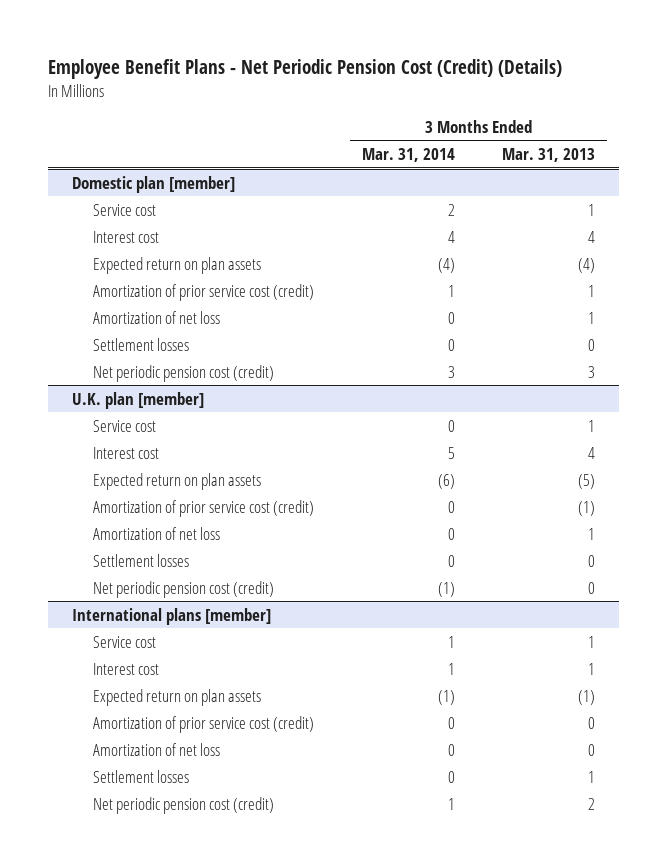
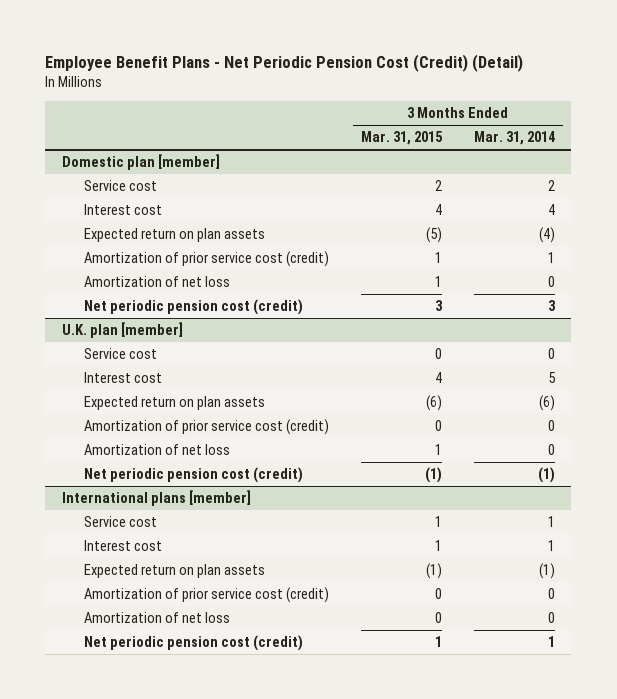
[48,59,563,80] Employee Benefit Plans - Net Periodic Pension Cost (Credit) (Details) -> [45,53,524,72] Employee Benefit Plans - Net Periodic Pension Cost (Credit) (Detail)
[502,148,596,163] Mar. 31, 2013 -> none
none -> [361,131,444,146] Mar. 31, 2015
[93,337,190,351] Settlement losses -> none
[93,553,190,567] Settlement losses -> none
[93,769,190,783] Settlement losses -> none

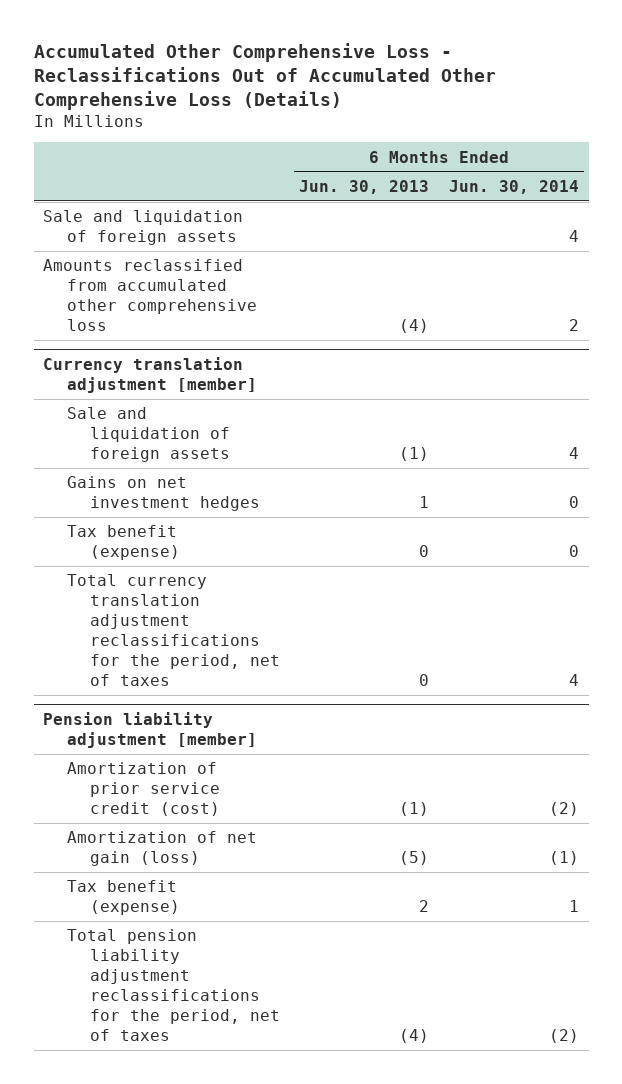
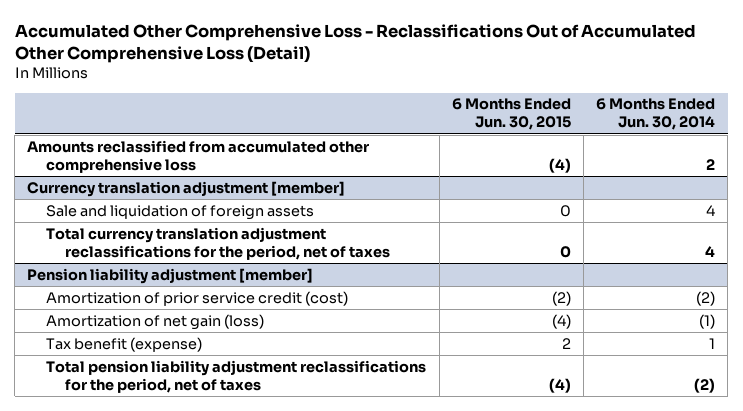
[33,42,496,110] Accumulated Other Comprehensive Loss - Reclassifications Out of Accumulated Other Comprehensive Loss (Details) -> [14,23,696,64] Accumulated Other Comprehensive Loss - Reclassifications Out of Accumulated Other Comprehensive Loss (Detail)
[299,179,430,194] Jun. 30, 2013 -> none
none -> [451,98,571,131] 6 Months Ended Jun. 30, 2015
[43,210,244,246] Sale and liquidation of foreign assets -> none
[66,476,260,512] Gains on net investment hedges -> none
[66,525,180,561] Tax benefit (expense) -> none

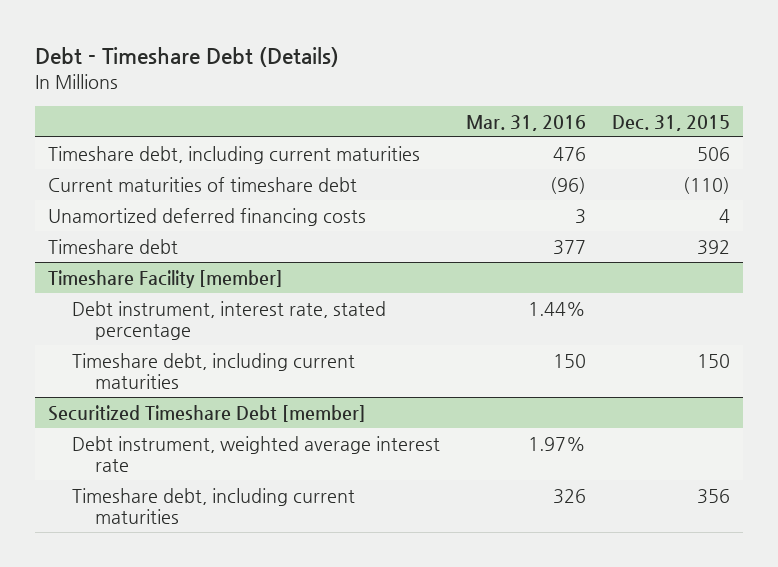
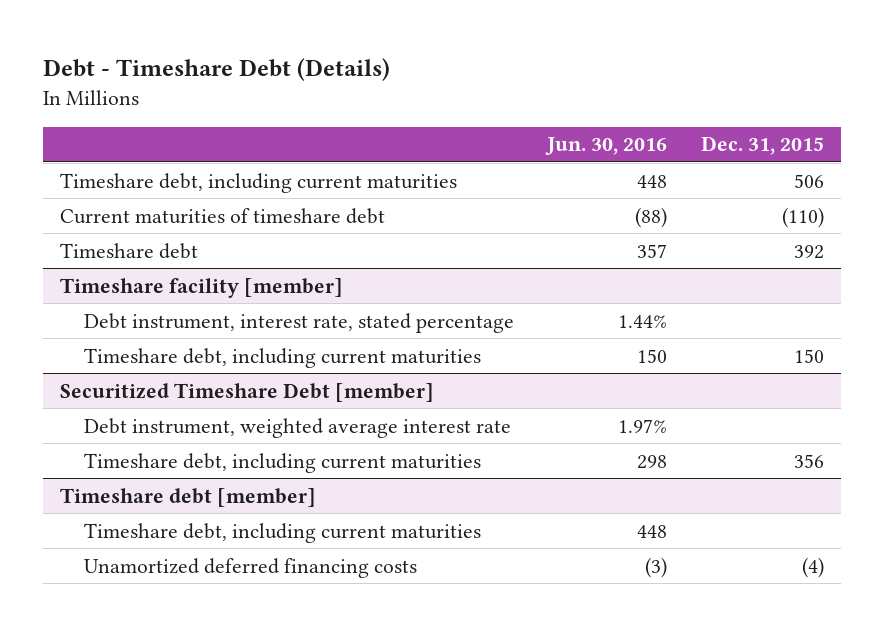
[465,114,586,131] Mar. 31, 2016 -> none
none -> [545,137,668,156] Jun. 30, 2016
[48,207,367,226] Unamortized deferred financing costs -> none
[48,269,284,288] Timeshare Facility [member] -> [60,277,344,298] Timeshare facility [member]
none -> [60,487,317,507] Timeshare debt [member]
none -> [83,522,481,543] Timeshare debt, including current maturities
none -> [83,557,417,578] Unamortized deferred financing costs

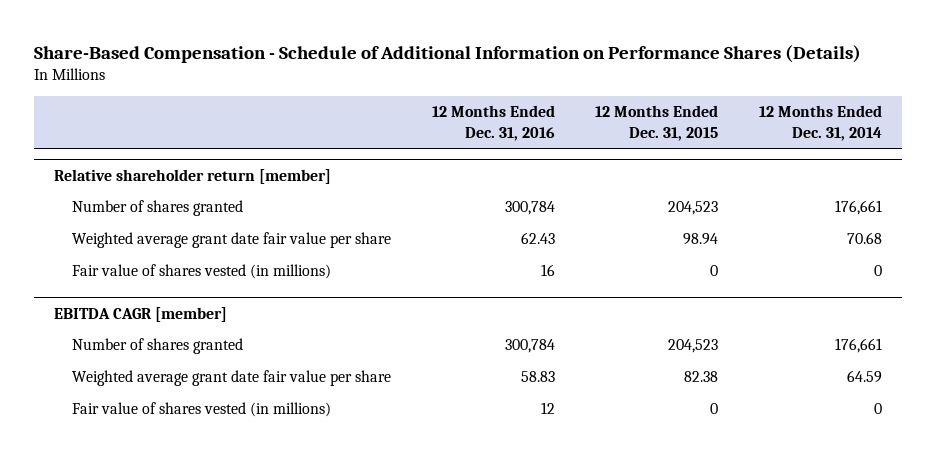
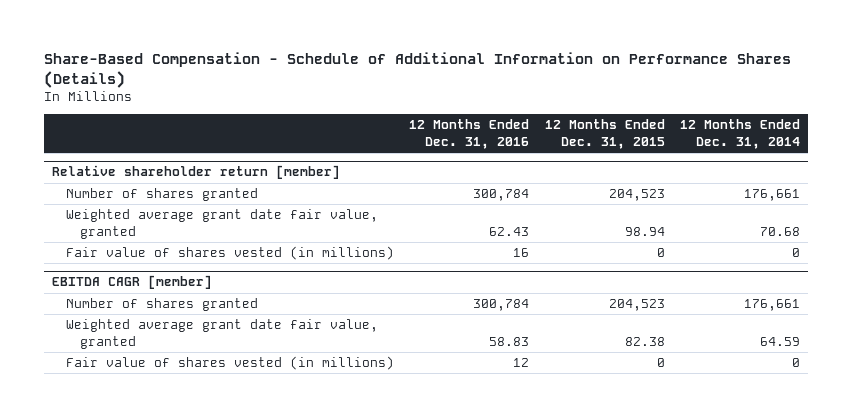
[72,232,392,249] Weighted average grant date fair value per share -> [65,209,378,239] Weighted average grant date fair value, granted
[72,370,392,387] Weighted average grant date fair value per share -> [65,319,378,349] Weighted average grant date fair value, granted

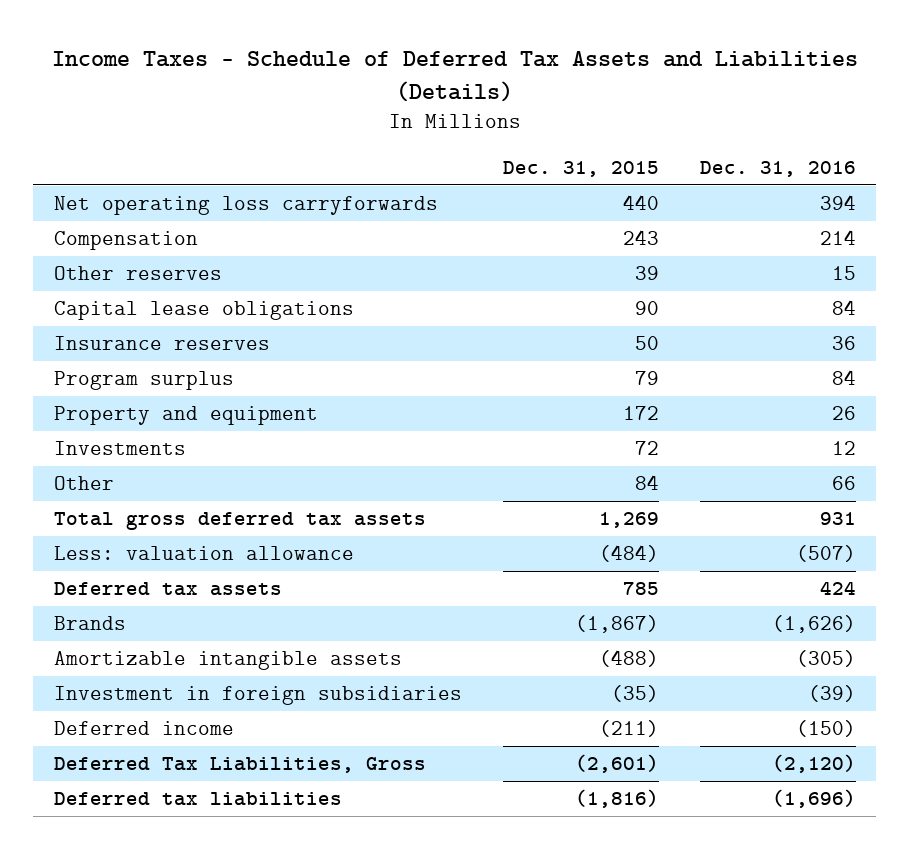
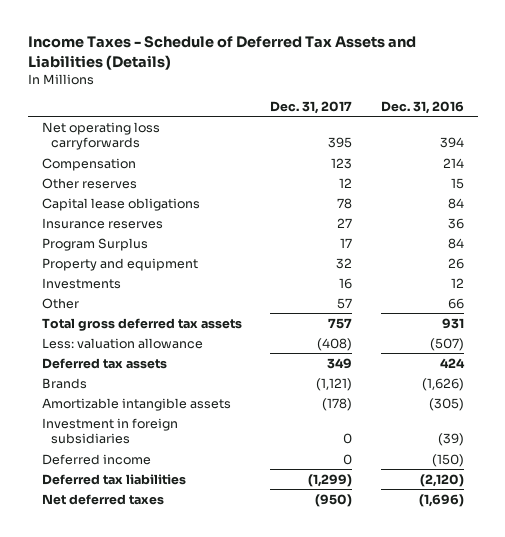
[502,160,659,177] Dec. 31, 2015 -> none
none -> [270,100,353,114] Dec. 31, 2017
[53,371,234,391] Program surplus -> [41,237,148,251] Program Surplus
[53,757,426,774] Deferred Tax Liabilities, Gross -> [41,473,186,485] Deferred tax liabilities
[53,792,342,807] Deferred tax liabilities -> [41,493,164,505] Net deferred taxes

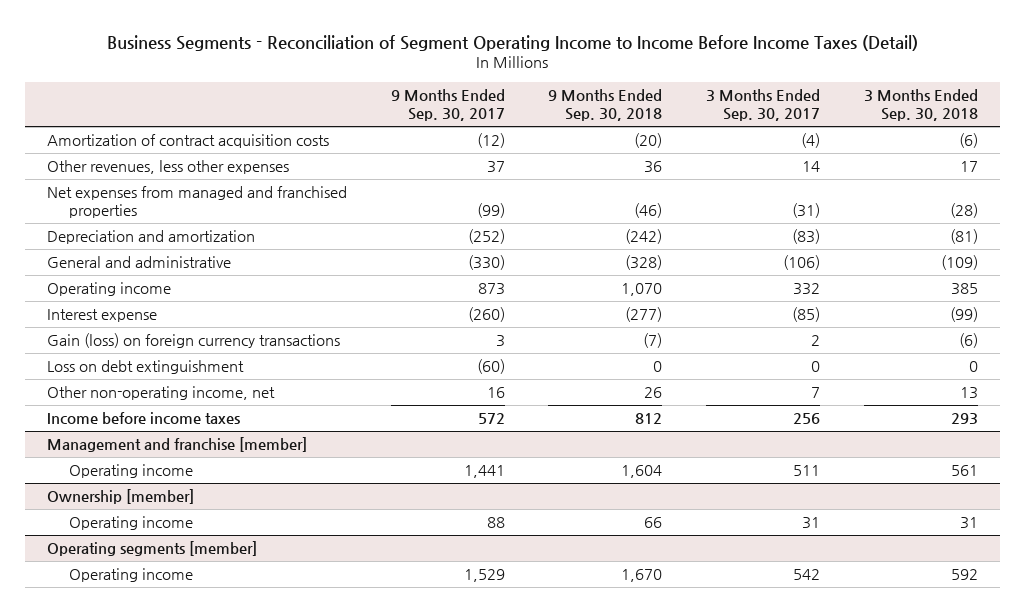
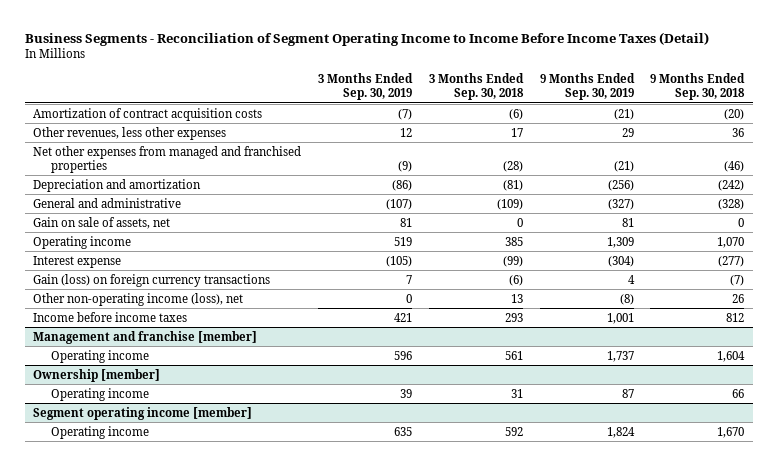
[390,89,505,122] 9 Months Ended Sep. 30, 2017 -> none
[705,89,820,122] 3 Months Ended Sep. 30, 2017 -> none
none -> [318,73,414,101] 3 Months Ended Sep. 30, 2019
none -> [539,73,635,101] 9 Months Ended Sep. 30, 2019
[46,186,347,218] Net expenses from managed and franchised properties -> [33,145,302,173] Net other expenses from managed and franchised properties
none -> [33,216,171,229] Gain on sale of assets, net
[46,360,244,375] Loss on debt extinguishment -> none
[46,386,275,401] Other non-operating income, net -> [33,292,244,306] Other non-operating income (loss), net
[46,541,257,557] Operating segments [member] -> [33,406,253,420] Segment operating income [member]

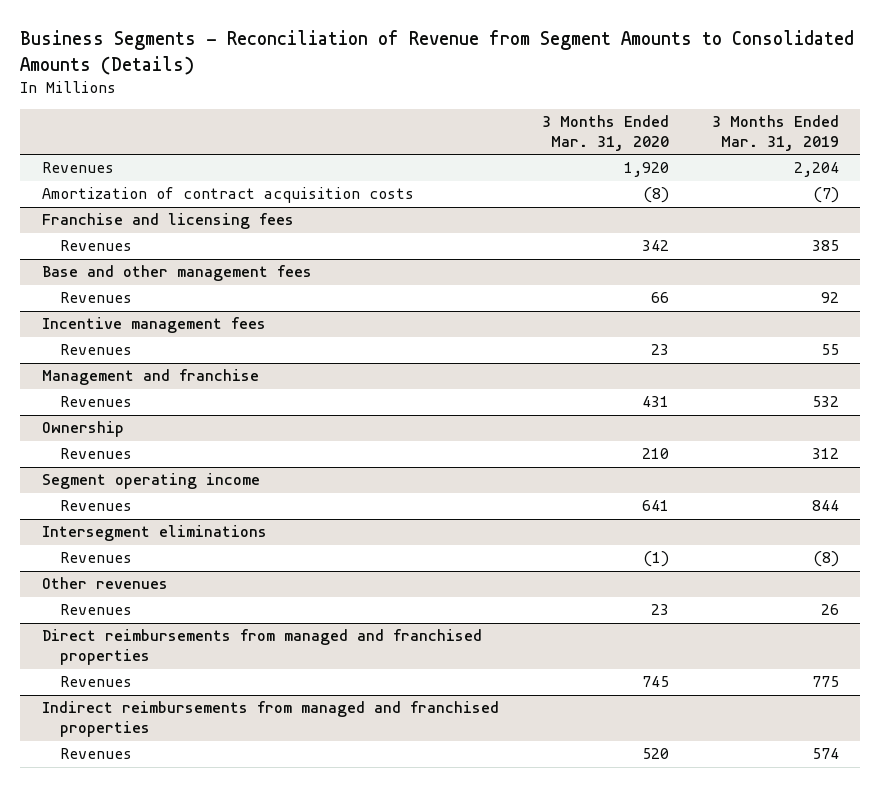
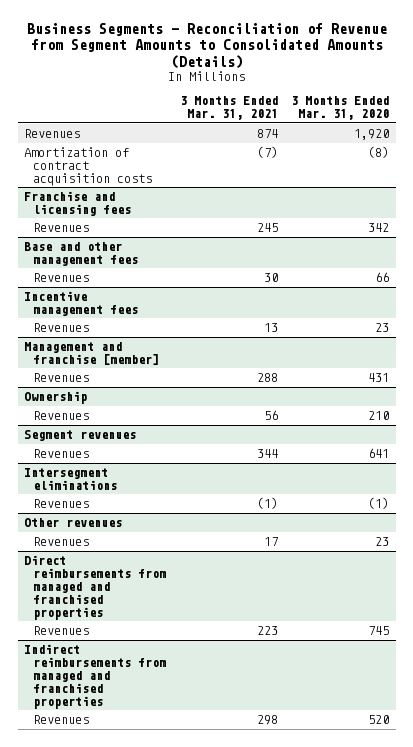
[711,115,839,152] 3 Months Ended Mar. 31, 2019 -> none
none -> [179,96,278,121] 3 Months Ended Mar. 31, 2021
[41,369,259,386] Management and franchise -> [24,342,160,366] Management and franchise [member]
[41,473,260,490] Segment operating income -> [24,430,137,442] Segment revenues

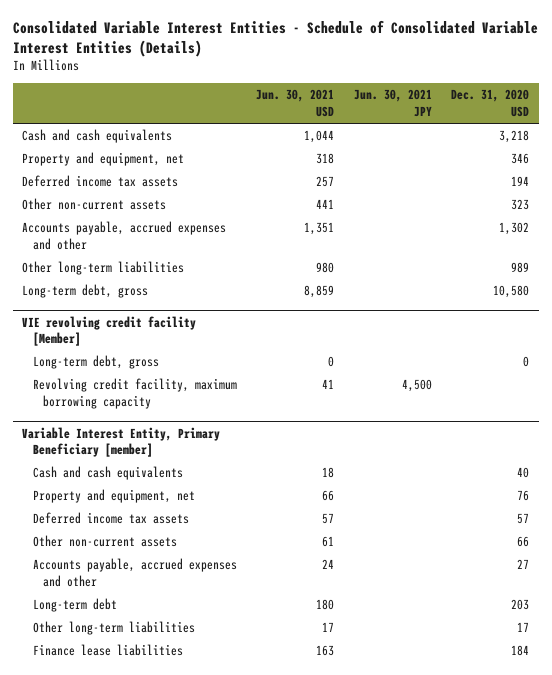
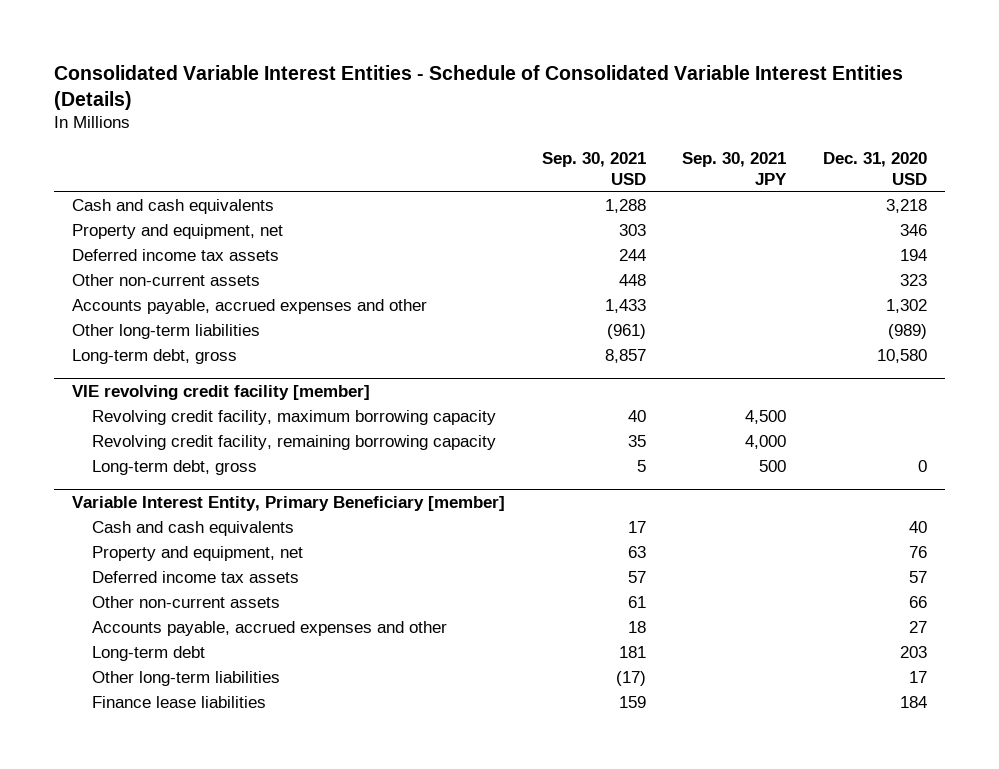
[256,89,335,117] Jun. 30, 2021 USD -> none
[353,89,432,117] Jun. 30, 2021 JPY -> none
none -> [541,151,646,185] Sep. 30, 2021 USD
none -> [682,151,788,185] Sep. 30, 2021 JPY
[511,262,530,274] 989 -> [887,324,927,340] (989)
[32,355,159,370] Long-term debt, gross -> none
[22,315,197,347] VIE revolving credit facility [Member] -> [72,384,371,400] VIE revolving credit facility [member]
none -> [91,435,496,451] Revolving credit facility, remaining borrowing capacity
none -> [91,460,257,476] Long-term debt, gross

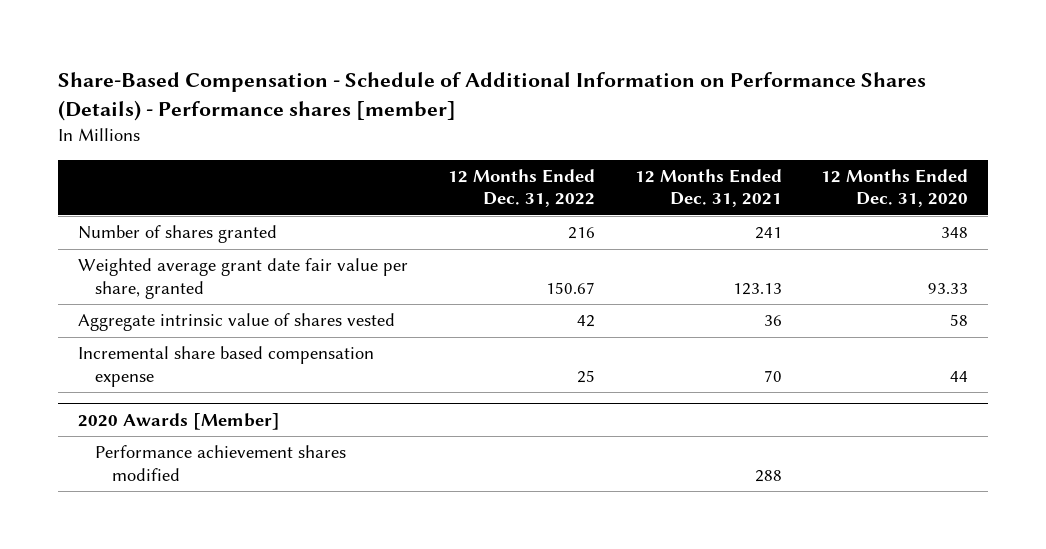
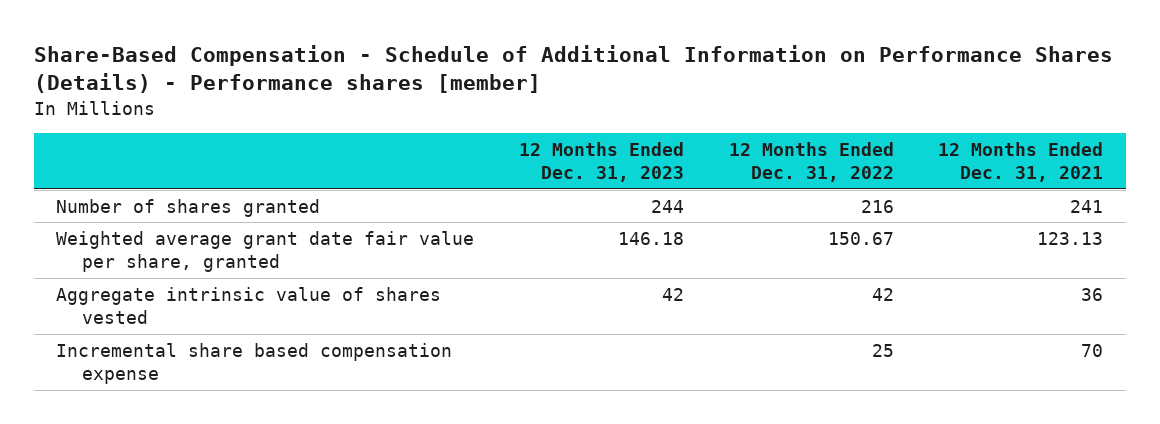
[821,168,969,208] 12 Months Ended Dec. 31, 2020 -> none
none -> [519,141,685,183] 12 Months Ended Dec. 31, 2023
[78,412,281,430] 2020 Awards [Member] -> none
[95,445,347,481] Performance achievement shares modified -> none

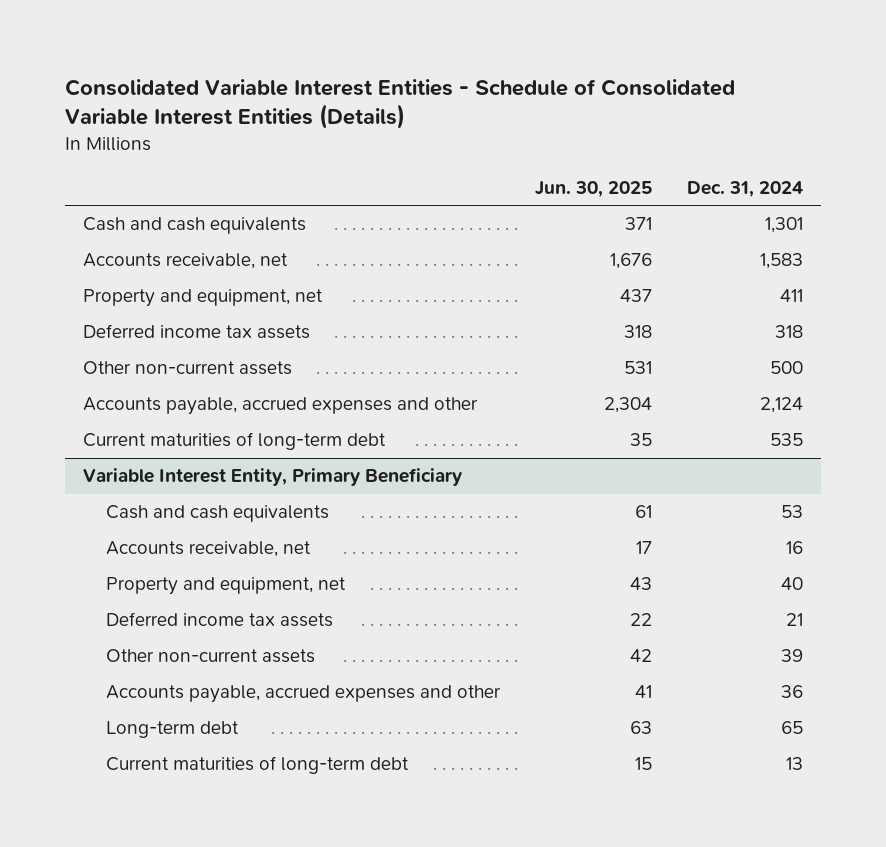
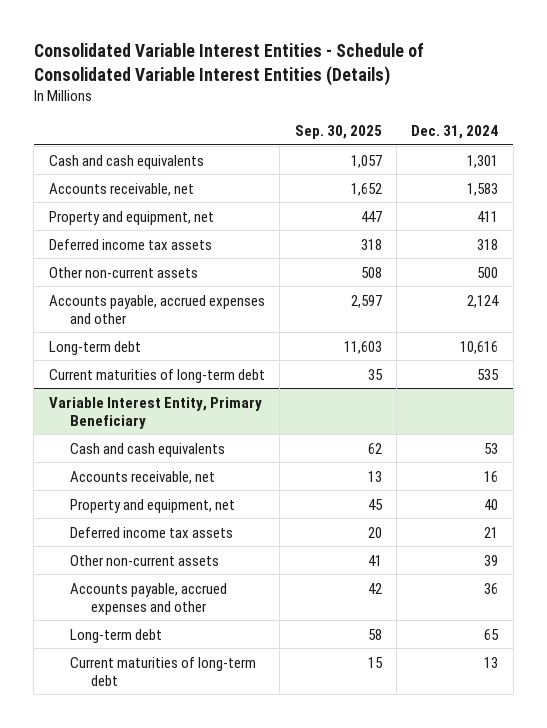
[535,180,653,197] Jun. 30, 2025 -> none
none -> [294,124,382,139] Sep. 30, 2025
none -> [48,340,141,355] Long-term debt

